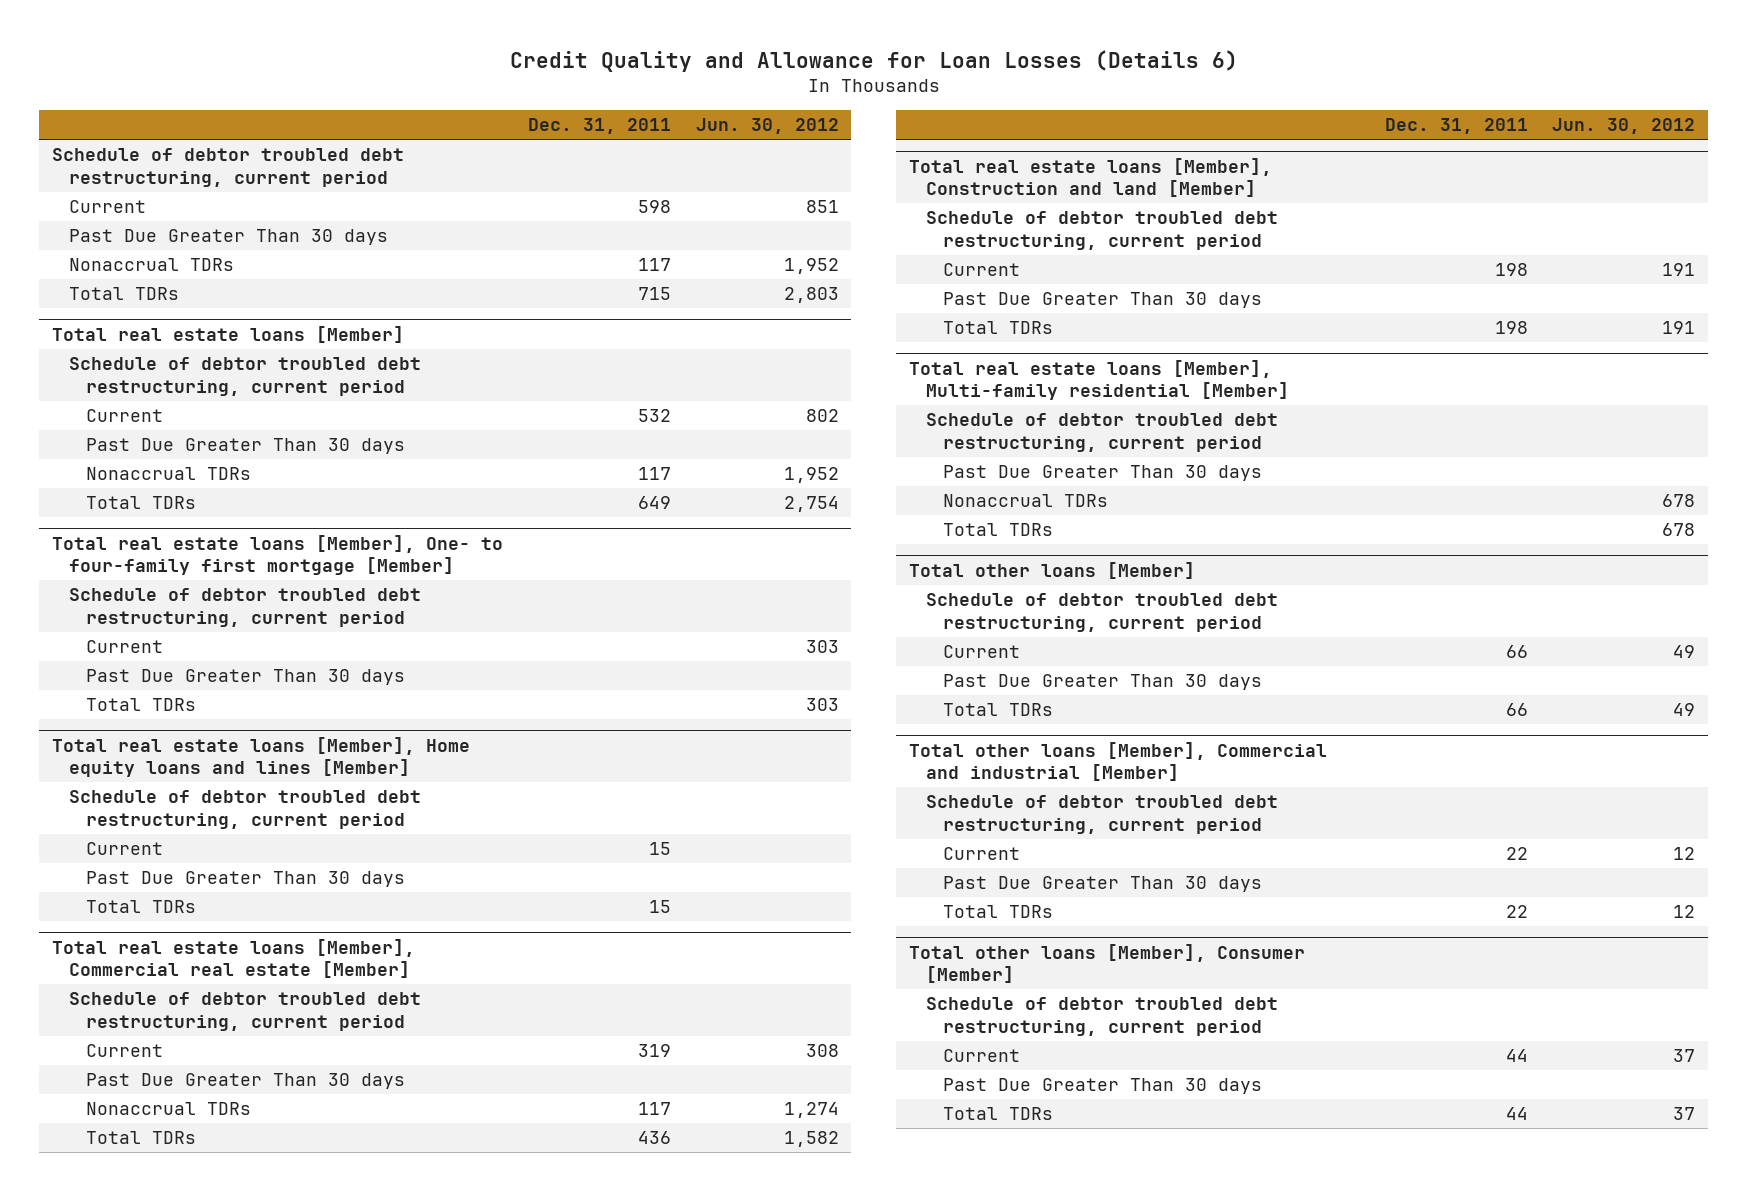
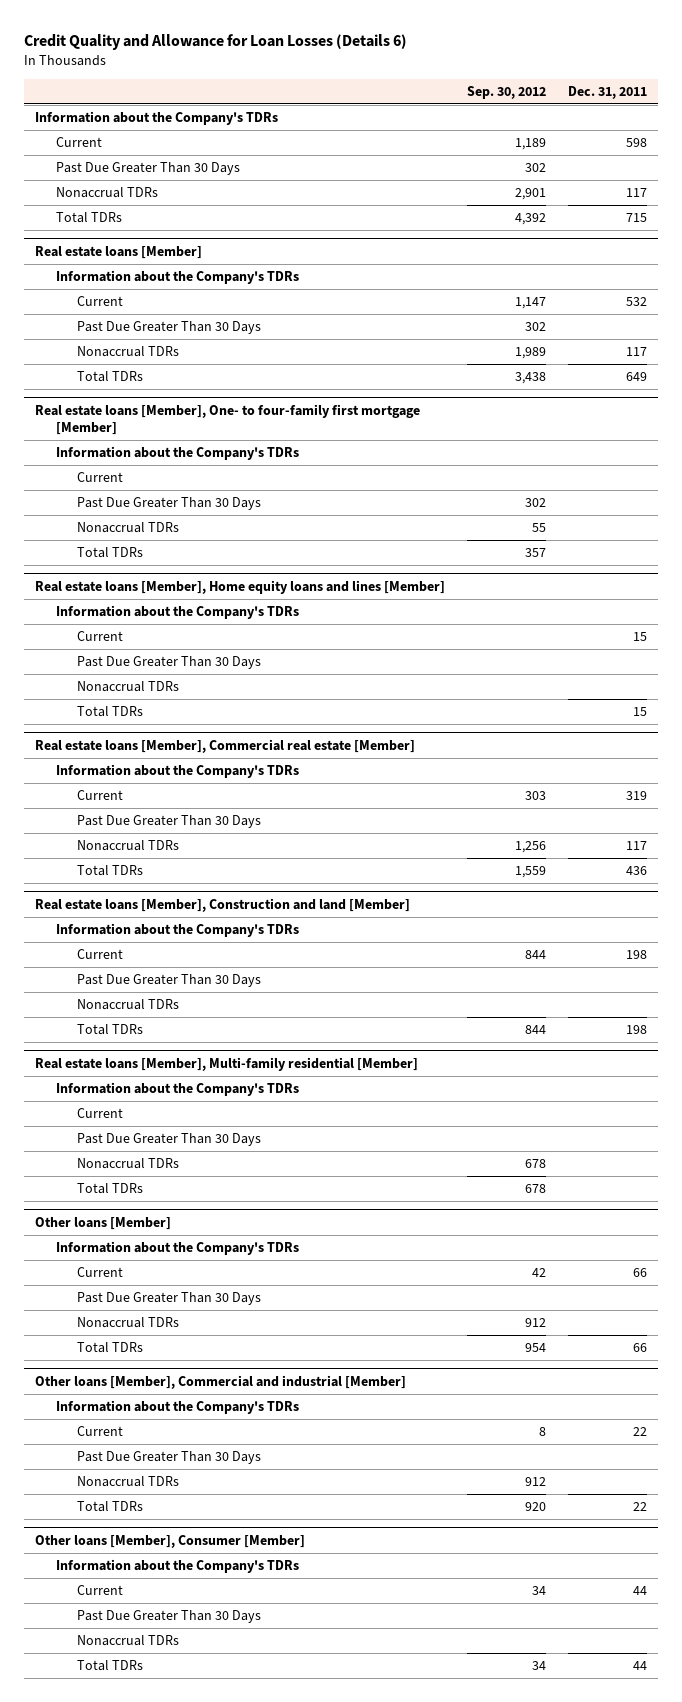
[695,118,839,135] Jun. 30, 2012 -> none
none -> [467,85,547,99] Sep. 30, 2012
[51,148,404,188] Schedule of debtor troubled debt restructuring, current period -> [35,111,279,126] Information about the Company's TDRs
[68,229,388,246] Past Due Greater Than 30 days -> [55,162,240,176] Past Due Greater Than 30 Days
[51,325,404,343] Total real estate loans [Member] -> [35,245,203,259] Real estate loans [Member]
[68,357,421,397] Schedule of debtor troubled debt restructuring, current period -> [55,270,299,285] Information about the Company's TDRs
[85,438,405,455] Past Due Greater Than 30 days -> [76,321,261,335] Past Due Greater Than 30 Days
[51,534,503,576] Total real estate loans [Member], One- to four-family first mortgage [Member] -> [35,403,421,435] Real estate loans [Member], One- to four-family first mortgage [Member]
[68,588,421,628] Schedule of debtor troubled debt restructuring, current period -> [55,446,299,461] Information about the Company's TDRs
[85,669,405,686] Past Due Greater Than 30 days -> [76,497,261,511] Past Due Greater Than 30 Days
none -> [76,522,179,534] Nonaccrual TDRs
[51,736,470,778] Total real estate loans [Member], Home equity loans and lines [Member] -> [35,579,446,594] Real estate loans [Member], Home equity loans and lines [Member]
[68,790,421,830] Schedule of debtor troubled debt restructuring, current period -> [55,605,299,620] Information about the Company's TDRs
[85,871,405,888] Past Due Greater Than 30 days -> [76,656,261,670] Past Due Greater Than 30 Days
none -> [76,681,179,693] Nonaccrual TDRs
[51,938,415,979] Total real estate loans [Member], Commercial real estate [Member] -> [35,738,416,753] Real estate loans [Member], Commercial real estate [Member]
[68,992,421,1032] Schedule of debtor troubled debt restructuring, current period -> [55,764,299,779] Information about the Company's TDRs
[85,1073,405,1090] Past Due Greater Than 30 days -> [76,815,261,829] Past Due Greater Than 30 Days
[908,157,1272,198] Total real estate loans [Member], Construction and land [Member] -> [35,897,411,912] Real estate loans [Member], Construction and land [Member]
[925,211,1278,251] Schedule of debtor troubled debt restructuring, current period -> [55,923,299,938] Information about the Company's TDRs
[942,292,1262,309] Past Due Greater Than 30 days -> [76,974,261,988] Past Due Greater Than 30 Days
none -> [76,999,179,1011] Nonaccrual TDRs
[908,359,1289,401] Total real estate loans [Member], Multi-family residential [Member] -> [35,1056,419,1071] Real estate loans [Member], Multi-family residential [Member]
[925,413,1278,453] Schedule of debtor troubled debt restructuring, current period -> [55,1082,299,1097] Information about the Company's TDRs
none -> [76,1108,123,1119] Current
[942,465,1262,482] Past Due Greater Than 30 days -> [76,1133,261,1147] Past Due Greater Than 30 Days
[908,561,1195,579] Total other loans [Member] -> [35,1216,172,1230] Other loans [Member]
[925,593,1278,633] Schedule of debtor troubled debt restructuring, current period -> [55,1241,299,1256] Information about the Company's TDRs
[942,674,1262,691] Past Due Greater Than 30 days -> [76,1292,261,1306] Past Due Greater Than 30 Days
none -> [76,1317,179,1329] Nonaccrual TDRs
[908,741,1327,782] Total other loans [Member], Commercial and industrial [Member] -> [35,1374,407,1389] Other loans [Member], Commercial and industrial [Member]
[925,795,1278,835] Schedule of debtor troubled debt restructuring, current period -> [55,1400,299,1415] Information about the Company's TDRs
[942,876,1262,893] Past Due Greater Than 30 days -> [76,1451,261,1465] Past Due Greater Than 30 Days
none -> [76,1476,179,1488] Nonaccrual TDRs
[908,943,1305,984] Total other loans [Member], Consumer [Member] -> [35,1534,306,1548] Other loans [Member], Consumer [Member]
[925,997,1278,1037] Schedule of debtor troubled debt restructuring, current period -> [55,1559,299,1574] Information about the Company's TDRs
[942,1078,1262,1095] Past Due Greater Than 30 days -> [76,1610,261,1624] Past Due Greater Than 30 Days
none -> [76,1635,179,1647] Nonaccrual TDRs

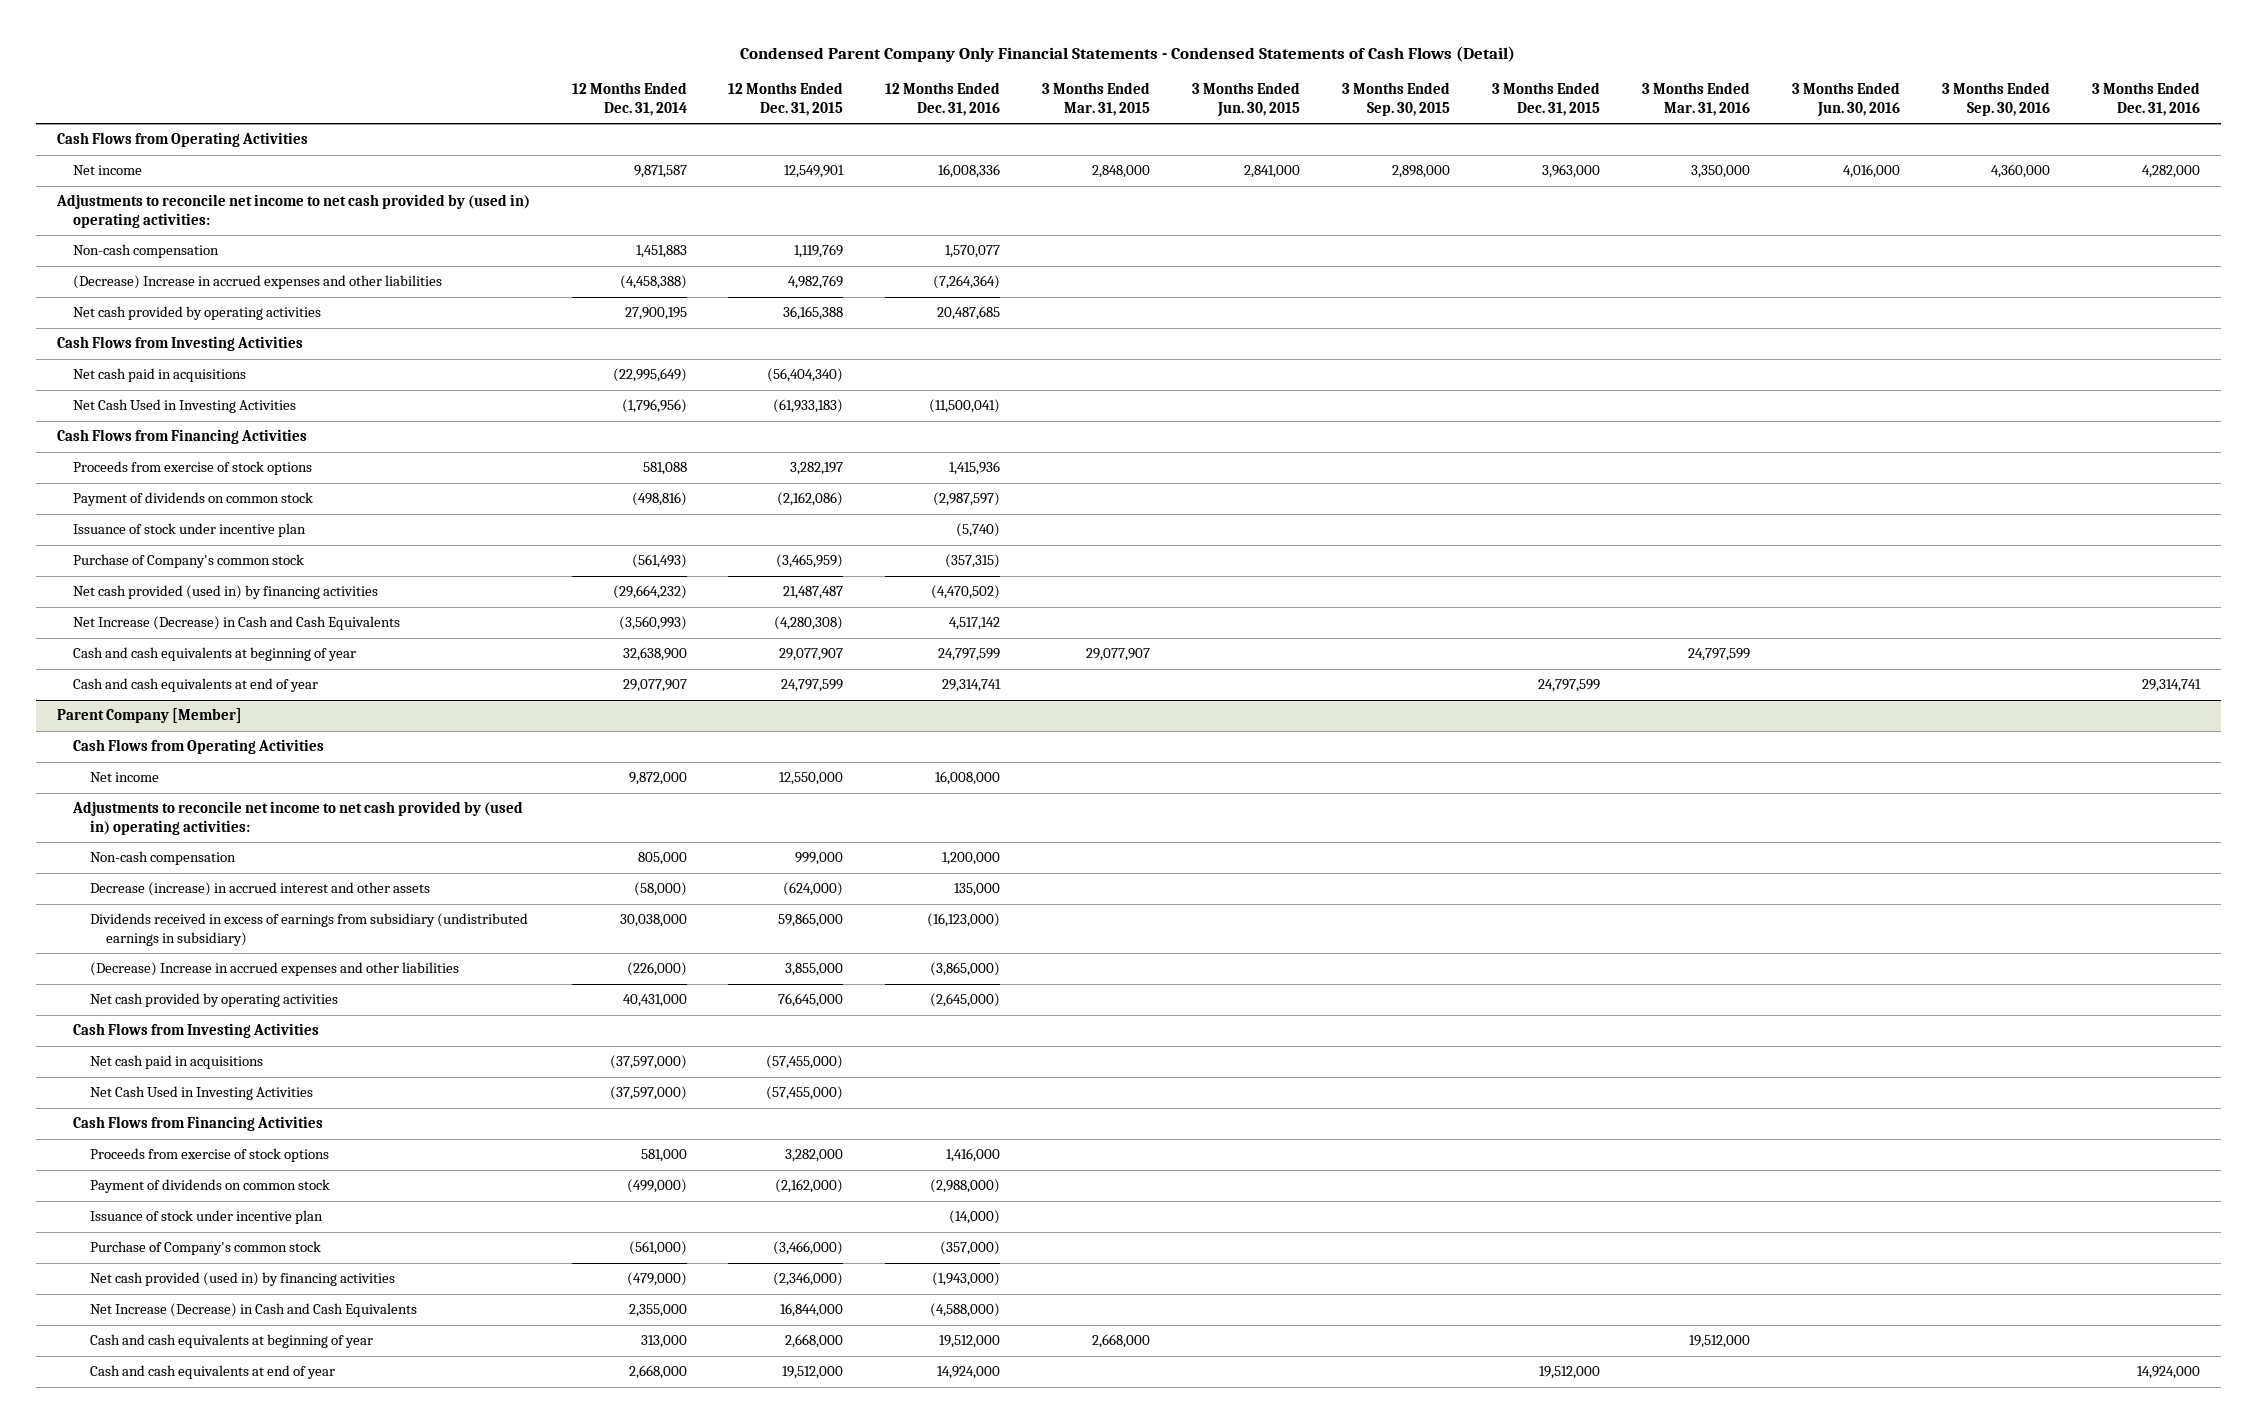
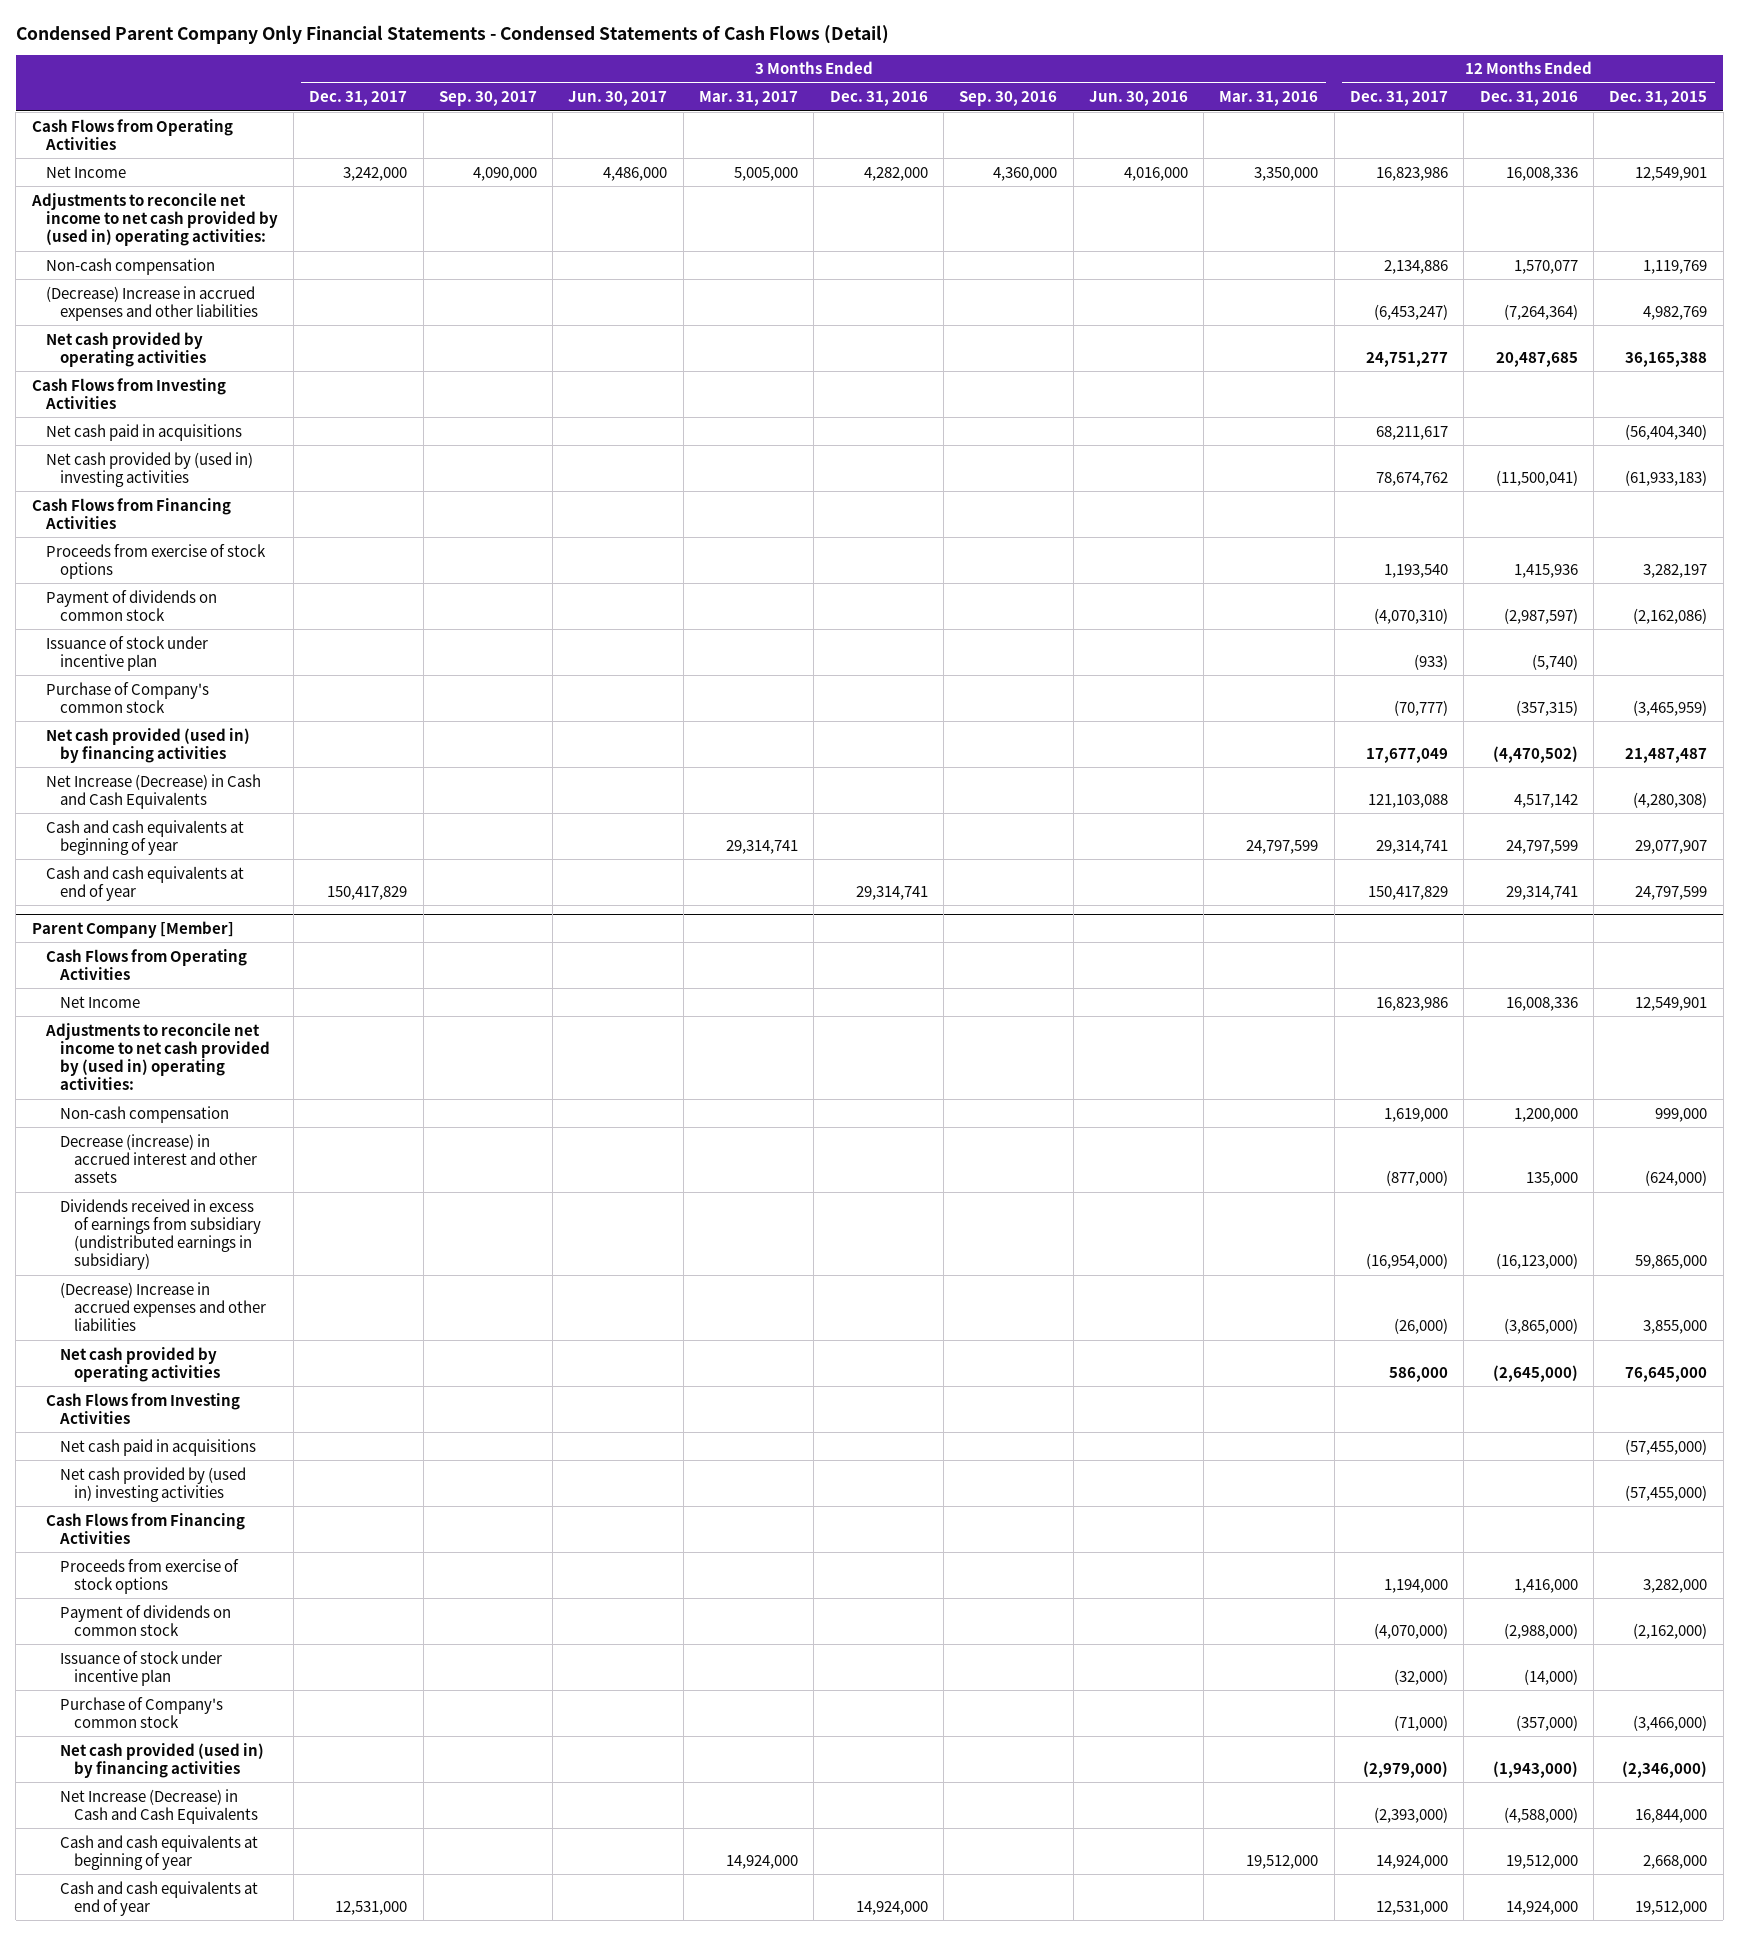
[571,82,687,116] 12 Months Ended Dec. 31, 2014 -> none
[1042,82,1151,116] 3 Months Ended Mar. 31, 2015 -> none
[1192,82,1301,117] 3 Months Ended Jun. 30, 2015 -> none
[1342,82,1451,116] 3 Months Ended Sep. 30, 2015 -> none
[1492,82,1601,116] 3 Months Ended Dec. 31, 2015 -> none
none -> [309,91,408,107] Dec. 31, 2017
none -> [438,91,537,107] Sep. 30, 2017
none -> [568,91,668,107] Jun. 30, 2017
none -> [699,91,799,107] Mar. 31, 2017
none -> [1350,91,1449,107] Dec. 31, 2017
[73,165,143,176] Net income -> [45,165,126,178] Net Income
[73,399,297,414] Net Cash Used in Investing Activities -> [45,451,253,487] Net cash provided by (used in) investing activities
[89,772,159,783] Net income -> [59,995,140,1008] Net Income
[779,772,844,786] 12,550,000 -> [1635,996,1708,1011] 12,549,901
[935,771,1001,786] 16,008,000 -> [1505,996,1578,1011] 16,008,336
[89,1086,313,1101] Net Cash Used in Investing Activities -> [59,1466,246,1502] Net cash provided by (used in) investing activities

